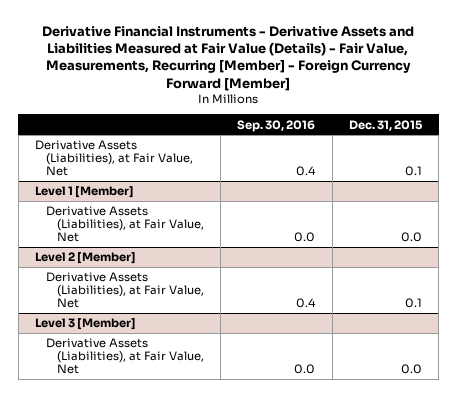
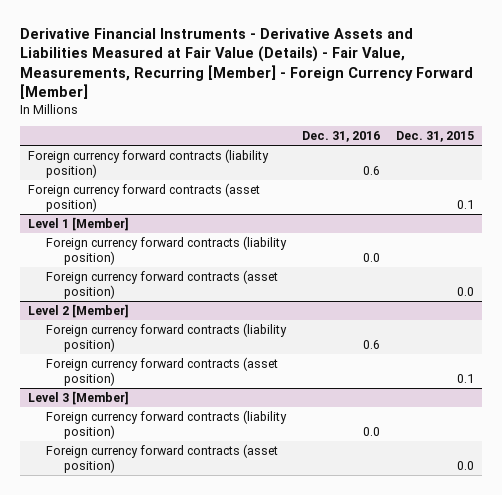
[237,119,316,132] Sep. 30, 2016 -> none
none -> [301,131,380,143] Dec. 31, 2016
[34,140,193,177] Derivative Assets (Liabilities), at Fair Value, Net -> none
none -> [27,149,269,178] Foreign currency forward contracts (liability position)
none -> [27,183,260,212] Foreign currency forward contracts (asset position)
[45,206,204,243] Derivative Assets (Liabilities), at Fair Value, Net -> none
none -> [45,236,287,265] Foreign currency forward contracts (liability position)
none -> [45,270,278,299] Foreign currency forward contracts (asset position)
[45,272,204,309] Derivative Assets (Liabilities), at Fair Value, Net -> none
none -> [45,323,287,352] Foreign currency forward contracts (liability position)
none -> [45,357,278,386] Foreign currency forward contracts (asset position)
[45,338,204,375] Derivative Assets (Liabilities), at Fair Value, Net -> none
none -> [45,410,287,439] Foreign currency forward contracts (liability position)
none -> [45,444,278,473] Foreign currency forward contracts (asset position)

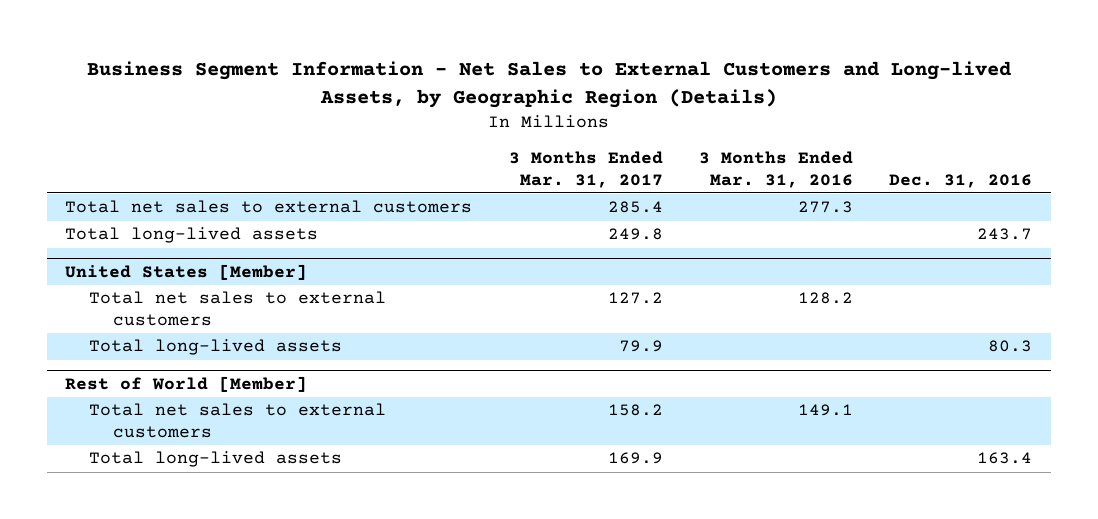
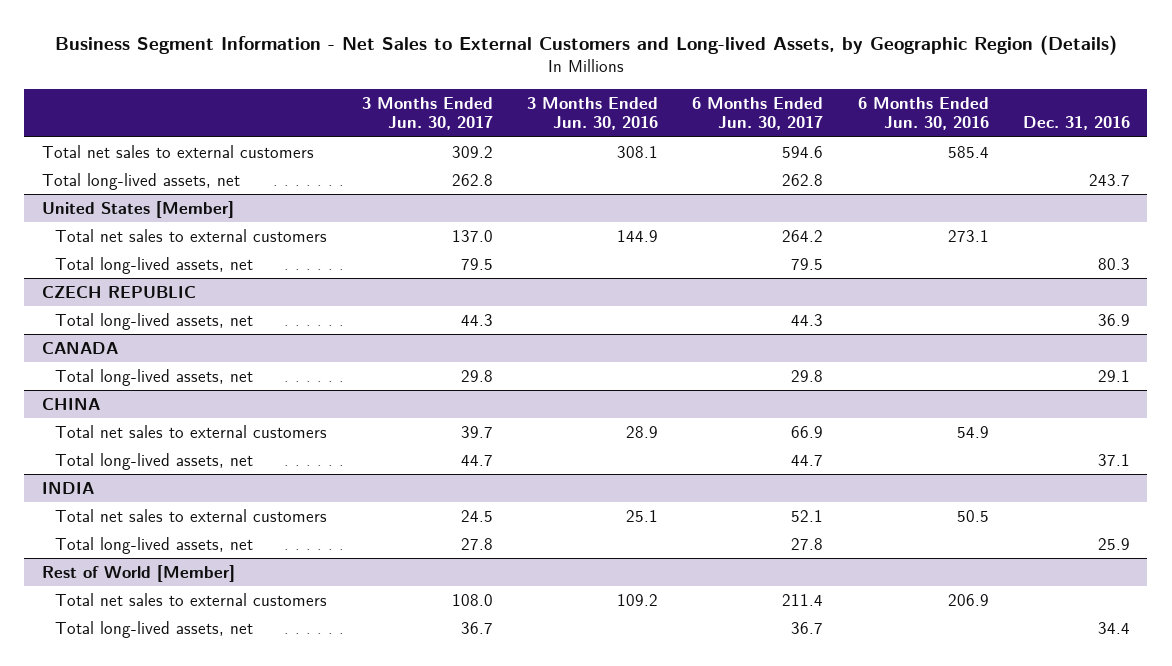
[508,151,663,188] 3 Months Ended Mar. 31, 2017 -> none
[699,151,854,188] 3 Months Ended Mar. 31, 2016 -> none
none -> [361,97,493,131] 3 Months Ended Jun. 30, 2017
none -> [527,97,659,131] 3 Months Ended Jun. 30, 2016
none -> [692,97,824,131] 6 Months Ended Jun. 30, 2017
none -> [857,97,989,131] 6 Months Ended Jun. 30, 2016
[65,227,319,244] Total long-lived assets -> [41,172,240,190] Total long-lived assets, net
[89,339,343,356] Total long-lived assets -> [55,256,254,274] Total long-lived assets, net
none -> [41,285,196,298] CZECH REPUBLIC
none -> [55,312,254,330] Total long-lived assets, net
none -> [41,341,118,354] CANADA
none -> [55,368,254,386] Total long-lived assets, net
none -> [41,397,100,410] CHINA
none -> [55,424,328,438] Total net sales to external customers
none -> [55,452,254,470] Total long-lived assets, net
none -> [41,481,94,494] INDIA
none -> [55,508,328,522] Total net sales to external customers
none -> [55,536,254,554] Total long-lived assets, net
[89,451,343,468] Total long-lived assets -> [55,620,254,638] Total long-lived assets, net
[977,452,1033,465] 163.4 -> [1098,621,1131,634] 34.4

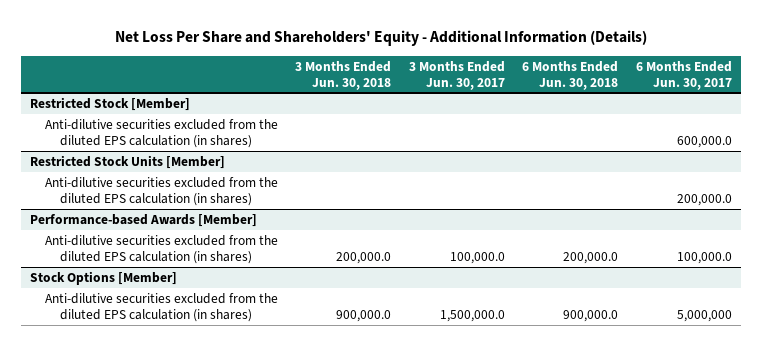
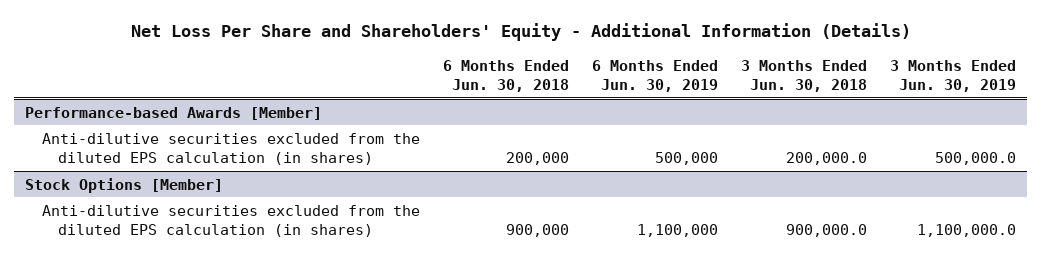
[408,60,505,90] 3 Months Ended Jun. 30, 2017 -> none
[635,60,732,90] 6 Months Ended Jun. 30, 2017 -> none
none -> [591,59,718,92] 6 Months Ended Jun. 30, 2019
none -> [889,59,1016,92] 3 Months Ended Jun. 30, 2019
[29,96,190,111] Restricted Stock [Member] -> none
[44,118,278,148] Anti-dilutive securities excluded from the diluted EPS calculation (in shares) -> none
[29,154,225,169] Restricted Stock Units [Member] -> none
[44,176,278,206] Anti-dilutive securities excluded from the diluted EPS calculation (in shares) -> none
[563,251,619,264] 200,000.0 -> [505,151,569,165] 200,000
[563,309,619,322] 900,000.0 -> [505,223,569,237] 900,000

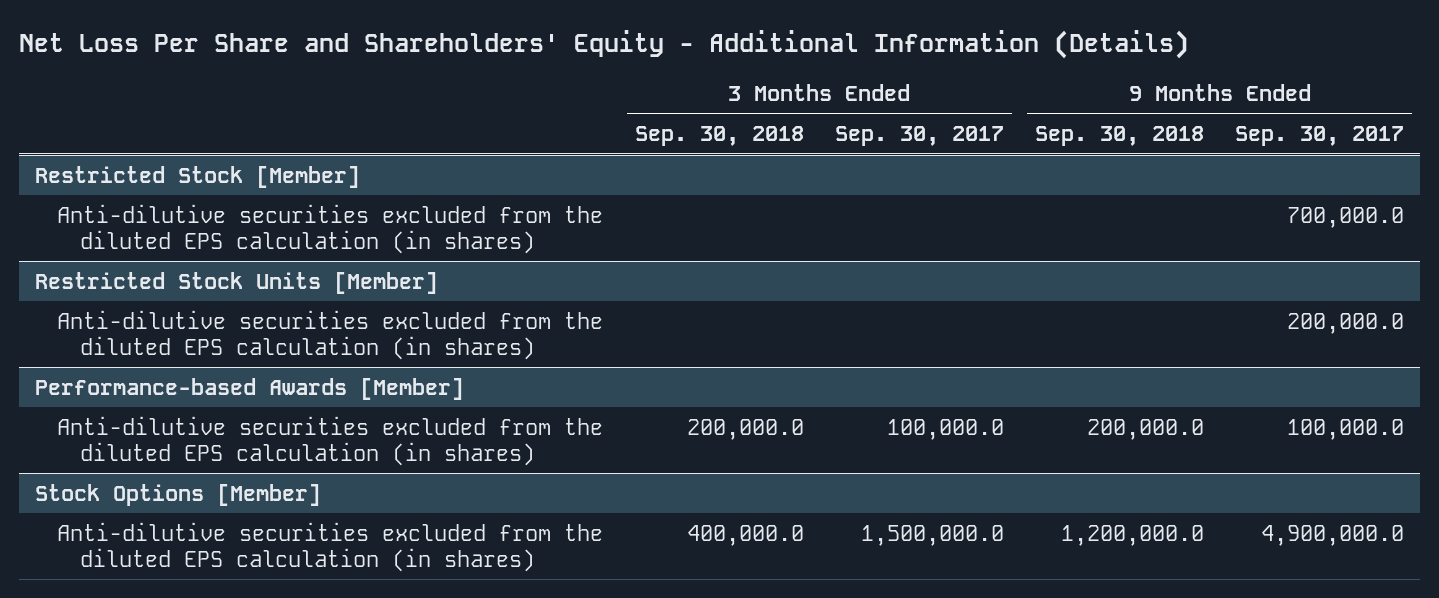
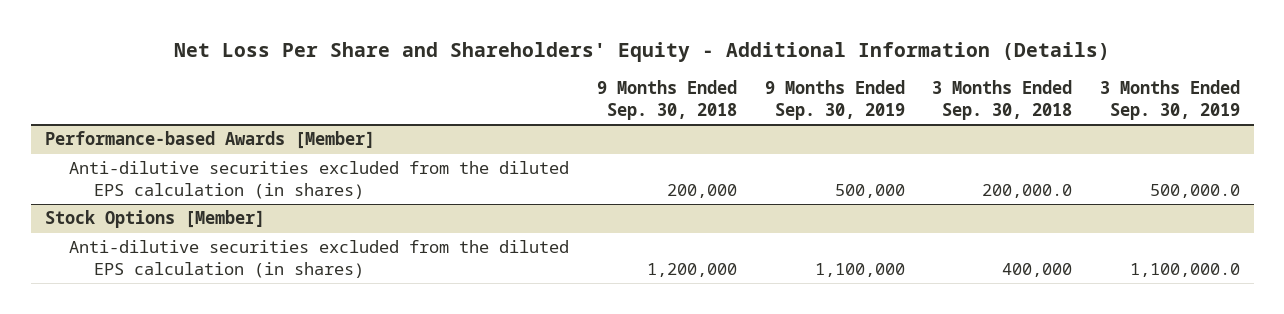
[834,126,1004,147] Sep. 30, 2017 -> none
[1235,126,1405,147] Sep. 30, 2017 -> none
none -> [764,80,905,120] 9 Months Ended Sep. 30, 2019
none -> [1099,80,1240,120] 3 Months Ended Sep. 30, 2019
[34,165,360,188] Restricted Stock [Member] -> none
[57,203,604,254] Anti-dilutive securities excluded from the diluted EPS calculation (in shares) -> none
[34,271,438,294] Restricted Stock Units [Member] -> none
[57,309,604,360] Anti-dilutive securities excluded from the diluted EPS calculation (in shares) -> none
[1087,418,1205,440] 200,000.0 -> [666,183,737,198] 200,000
[686,524,804,546] 400,000.0 -> [1002,262,1073,277] 400,000
[1061,524,1205,546] 1,200,000.0 -> [646,262,737,277] 1,200,000

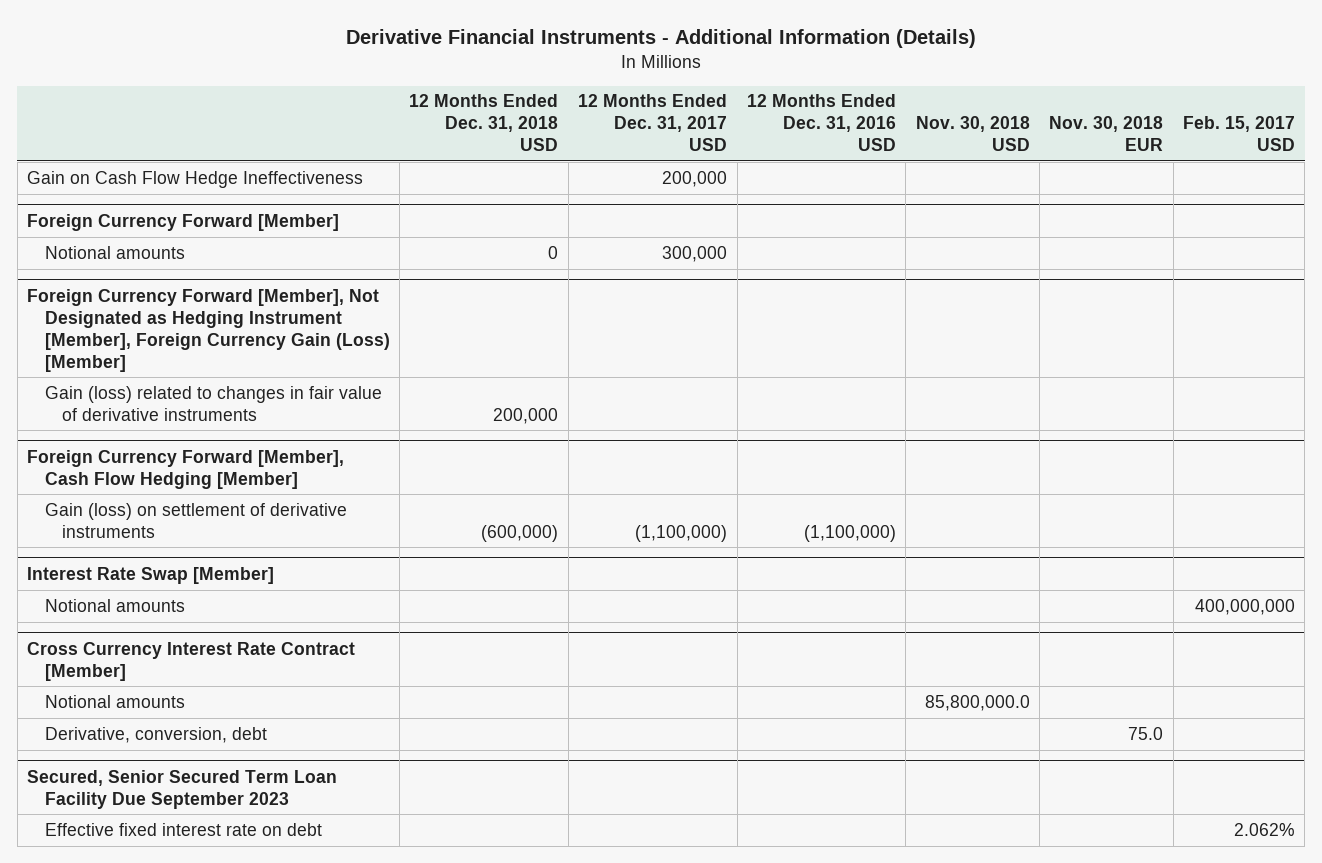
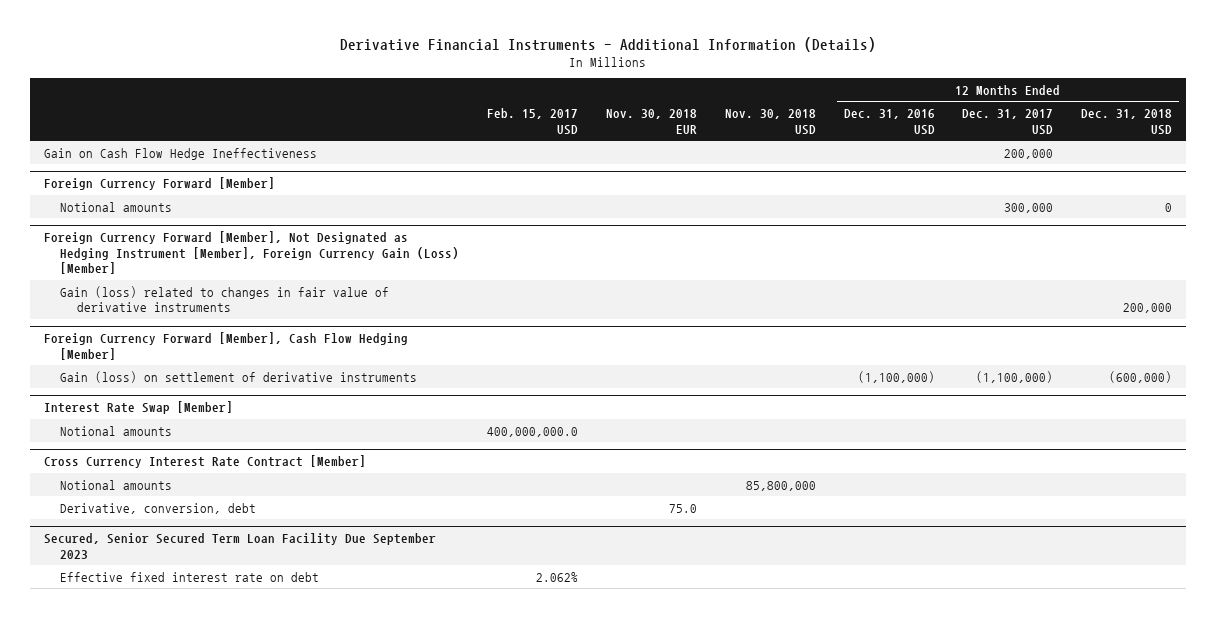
[1194,598,1295,615] 400,000,000 -> [487,426,579,437] 400,000,000.0
[924,694,1030,711] 85,800,000.0 -> [745,480,816,491] 85,800,000

